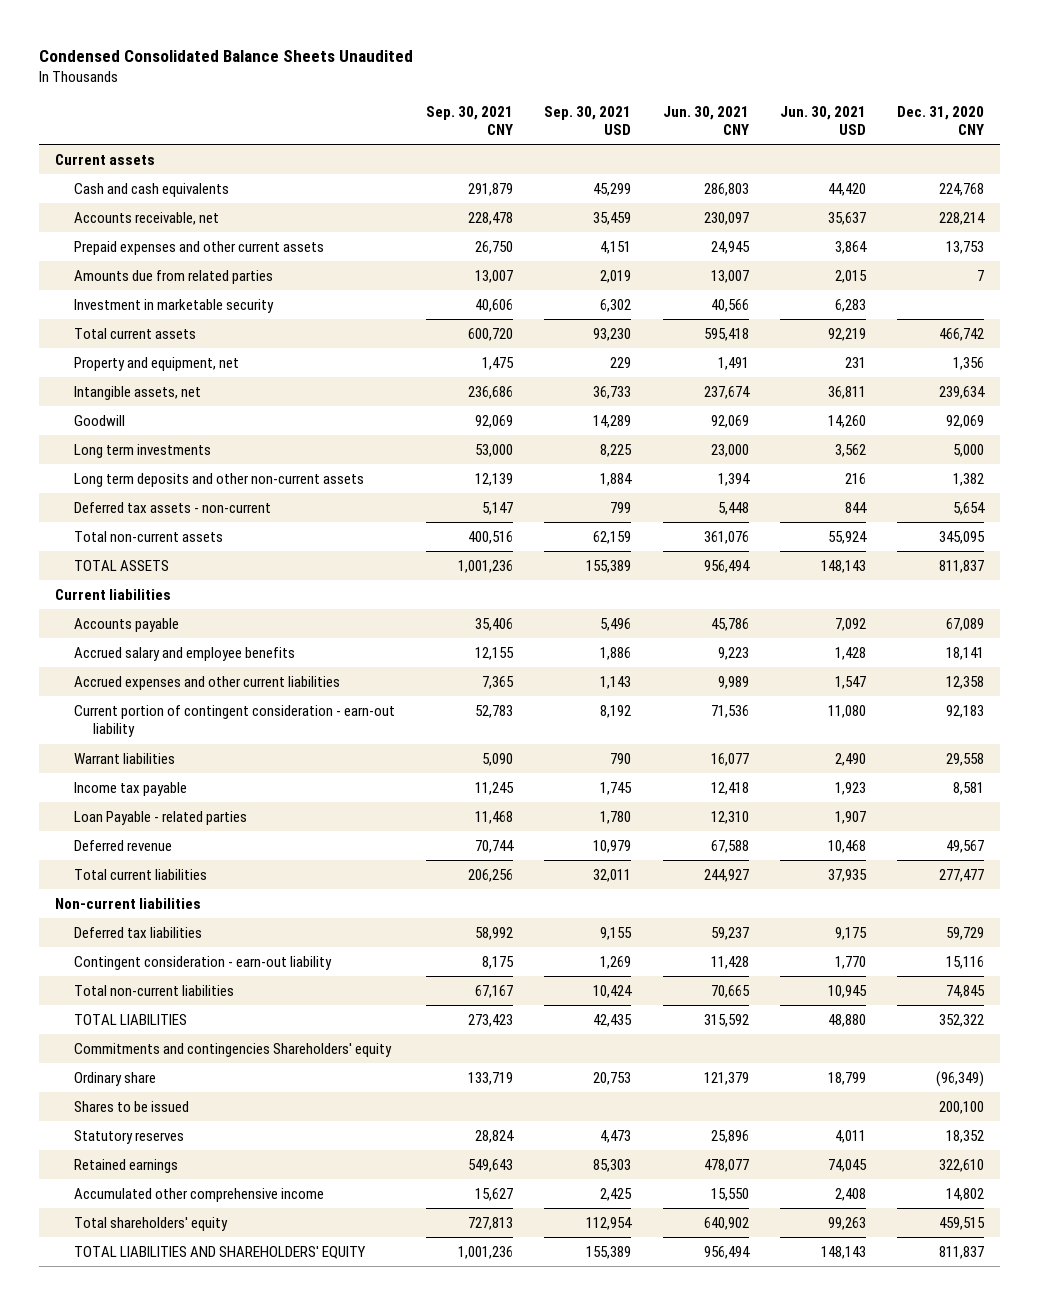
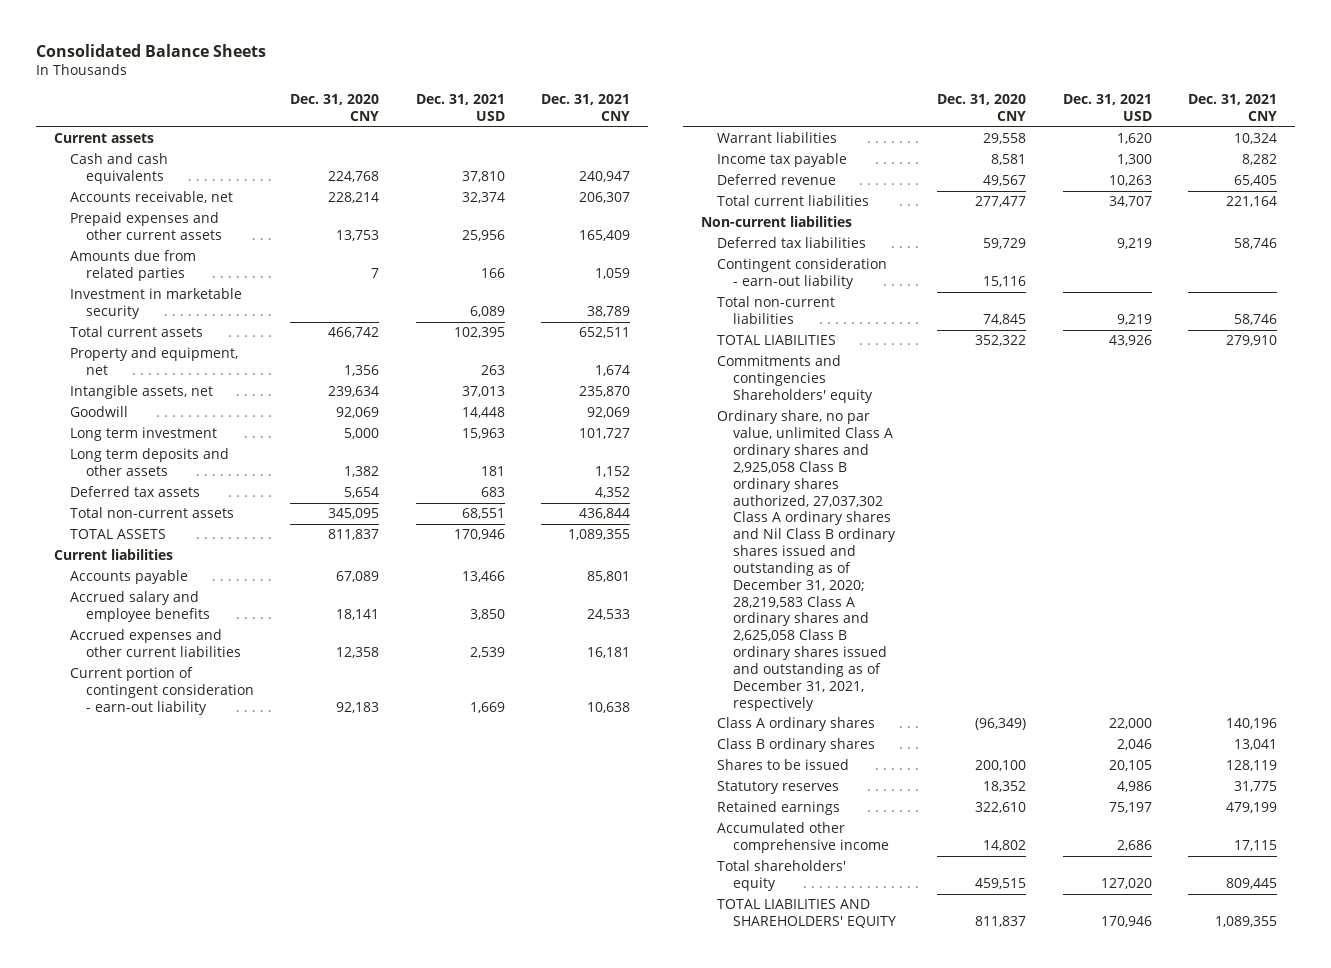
[39,50,414,63] Condensed Consolidated Balance Sheets Unaudited -> [35,43,266,57] Consolidated Balance Sheets
[426,105,514,136] Sep. 30, 2021 CNY -> none
[544,105,632,136] Sep. 30, 2021 USD -> none
[662,105,749,136] Jun. 30, 2021 CNY -> none
[779,105,866,136] Jun. 30, 2021 USD -> none
none -> [415,94,505,122] Dec. 31, 2021 USD
none -> [541,94,631,122] Dec. 31, 2021 CNY
[73,443,211,458] Long term investments -> [69,427,217,442] Long term investment
[73,472,364,487] Long term deposits and other non-current assets -> [69,448,229,477] Long term deposits and other assets
[73,501,271,513] Deferred tax assets - non-current -> [69,486,200,498] Deferred tax assets
[73,810,247,825] Loan Payable - related parties -> none
none -> [716,410,896,711] Ordinary share, no par value, unlimited Class A ordinary shares and 2,925,058 Class B ordinary shares authorized, 27,037,302 Class A ordinary shares and Nil Class B ordinary shares issued and outstanding as of December 31, 2020; 28,219,583 Class A ordinary shares and 2,625,058 Class B ordinary shares issued and outstanding as of December 31, 2021, respectively
[73,1071,156,1086] Ordinary share -> [716,717,875,732] Class A ordinary shares
none -> [716,738,875,753] Class B ordinary shares

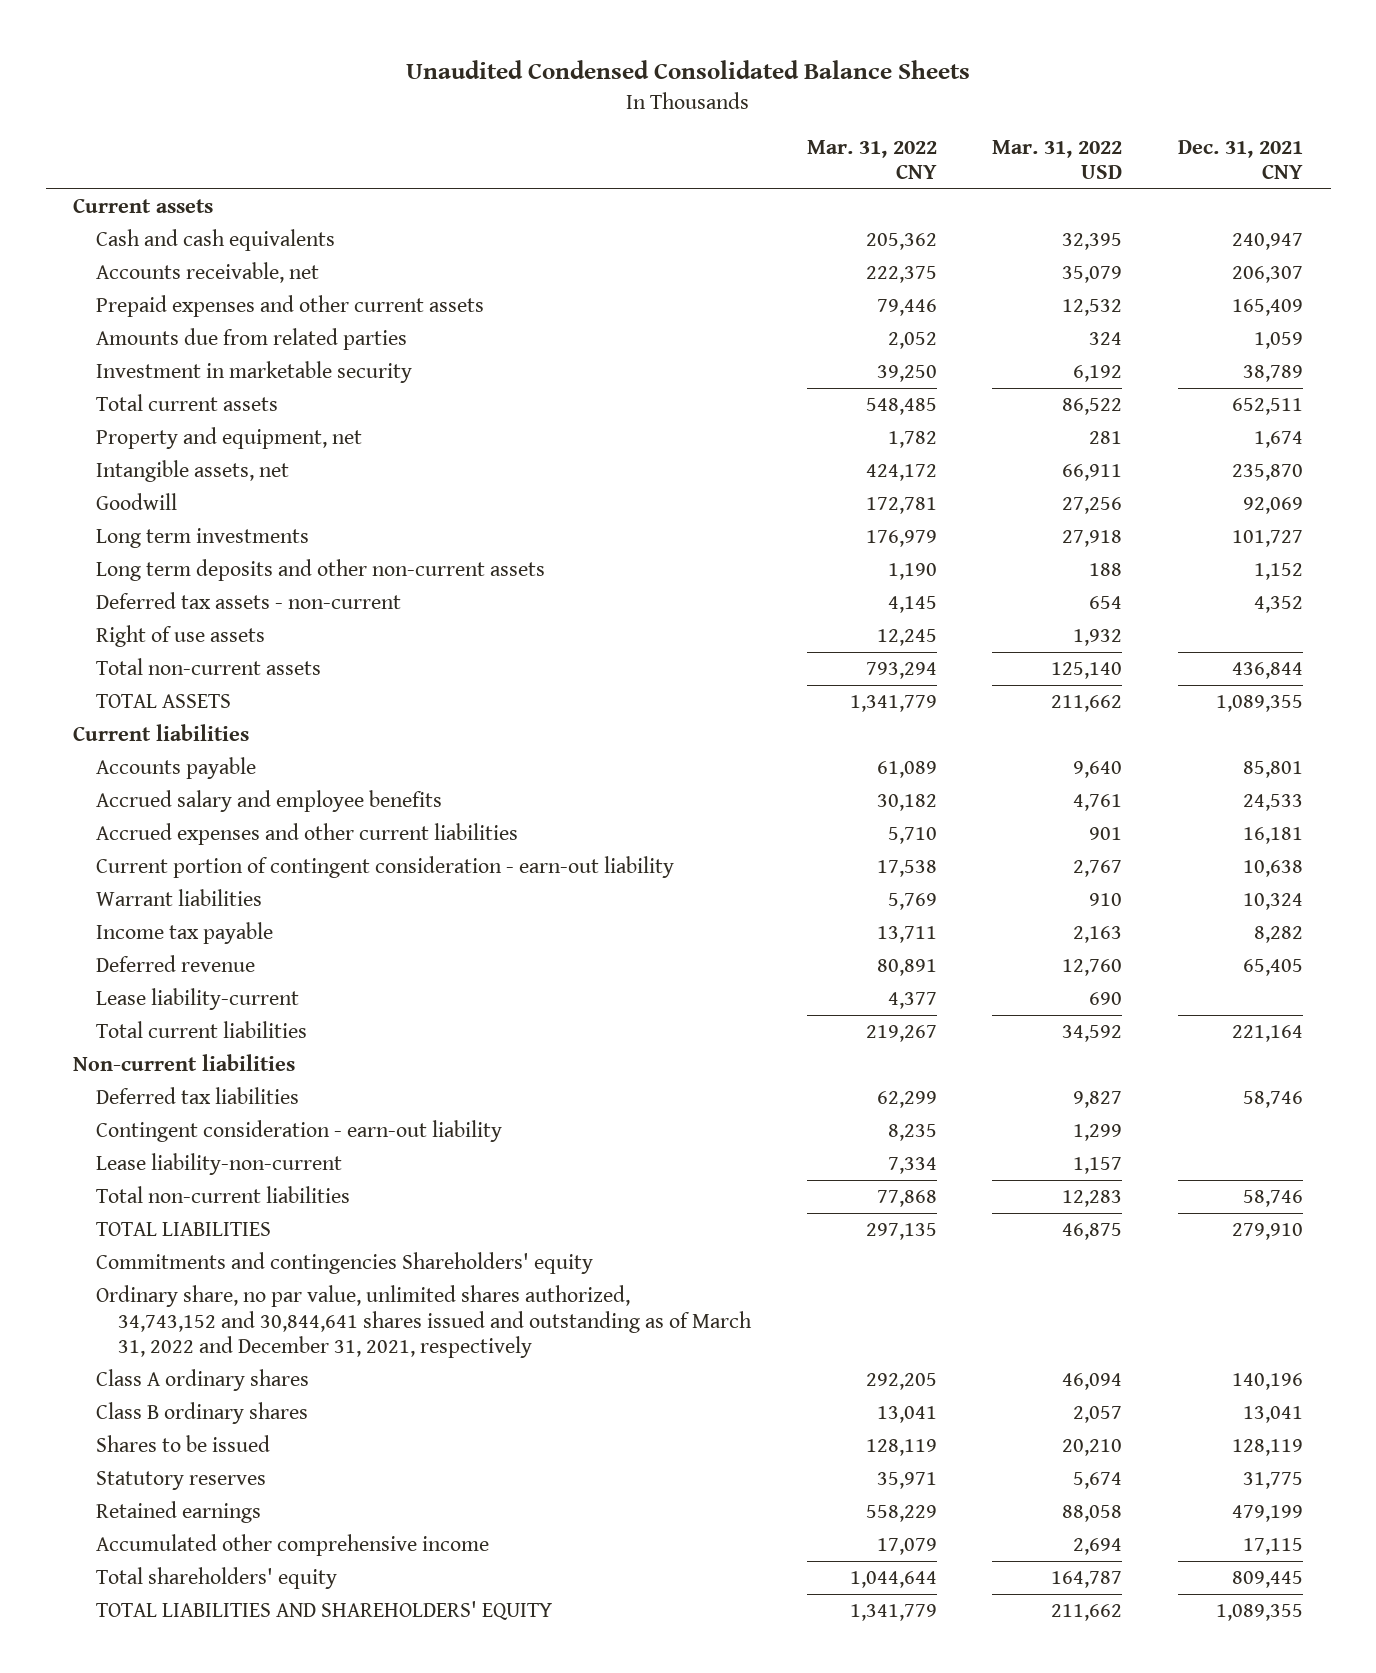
[35,43,266,57] Consolidated Balance Sheets -> [406,60,971,80] Unaudited Condensed Consolidated Balance Sheets
[290,94,380,122] Dec. 31, 2020 CNY -> none
[415,94,505,122] Dec. 31, 2021 USD -> none
none -> [806,139,937,180] Mar. 31, 2022 CNY
none -> [992,139,1123,180] Mar. 31, 2022 USD
[69,427,217,442] Long term investment -> [95,528,309,549] Long term investments
[69,448,229,477] Long term deposits and other assets -> [95,559,545,582] Long term deposits and other non-current assets
[69,486,200,498] Deferred tax assets -> [95,592,401,610] Deferred tax assets - non-current
none -> [95,625,265,648] Right of use assets
none -> [95,988,299,1011] Lease liability-current
none -> [95,1153,342,1176] Lease liability-non-current
[716,410,896,711] Ordinary share, no par value, unlimited Class A ordinary shares and 2,925,058 Class B ordinary shares authorized, 27,037,302 Class A ordinary shares and Nil Class B ordinary shares issued and outstanding as of December 31, 2020; 28,219,583 Class A ordinary shares and 2,625,058 Class B ordinary shares issued and outstanding as of December 31, 2021, respectively -> none
none -> [95,1285,752,1358] Ordinary share, no par value, unlimited shares authorized, 34,743,152 and 30,844,641 shares issued and outstanding as of March 31, 2022 and December 31, 2021, respectively

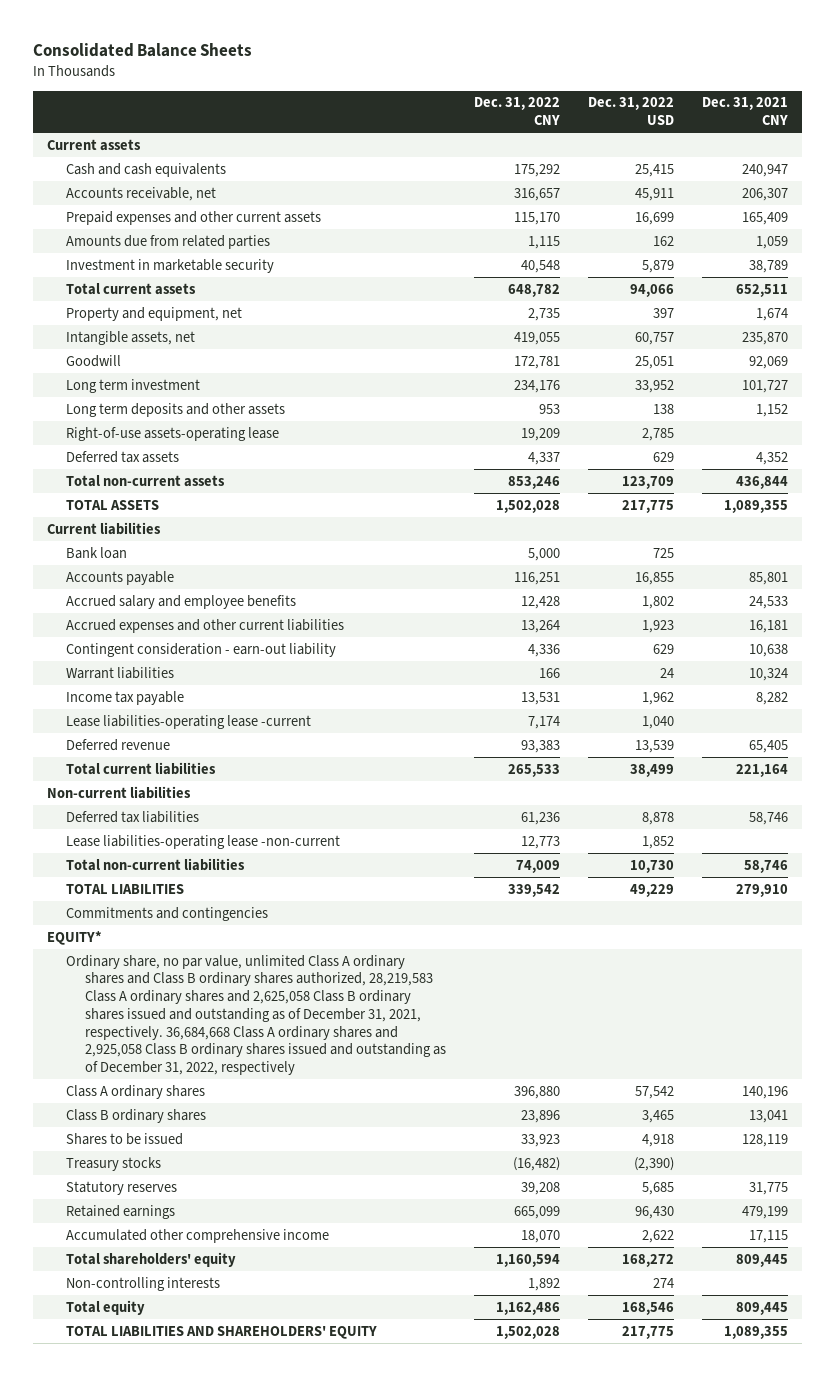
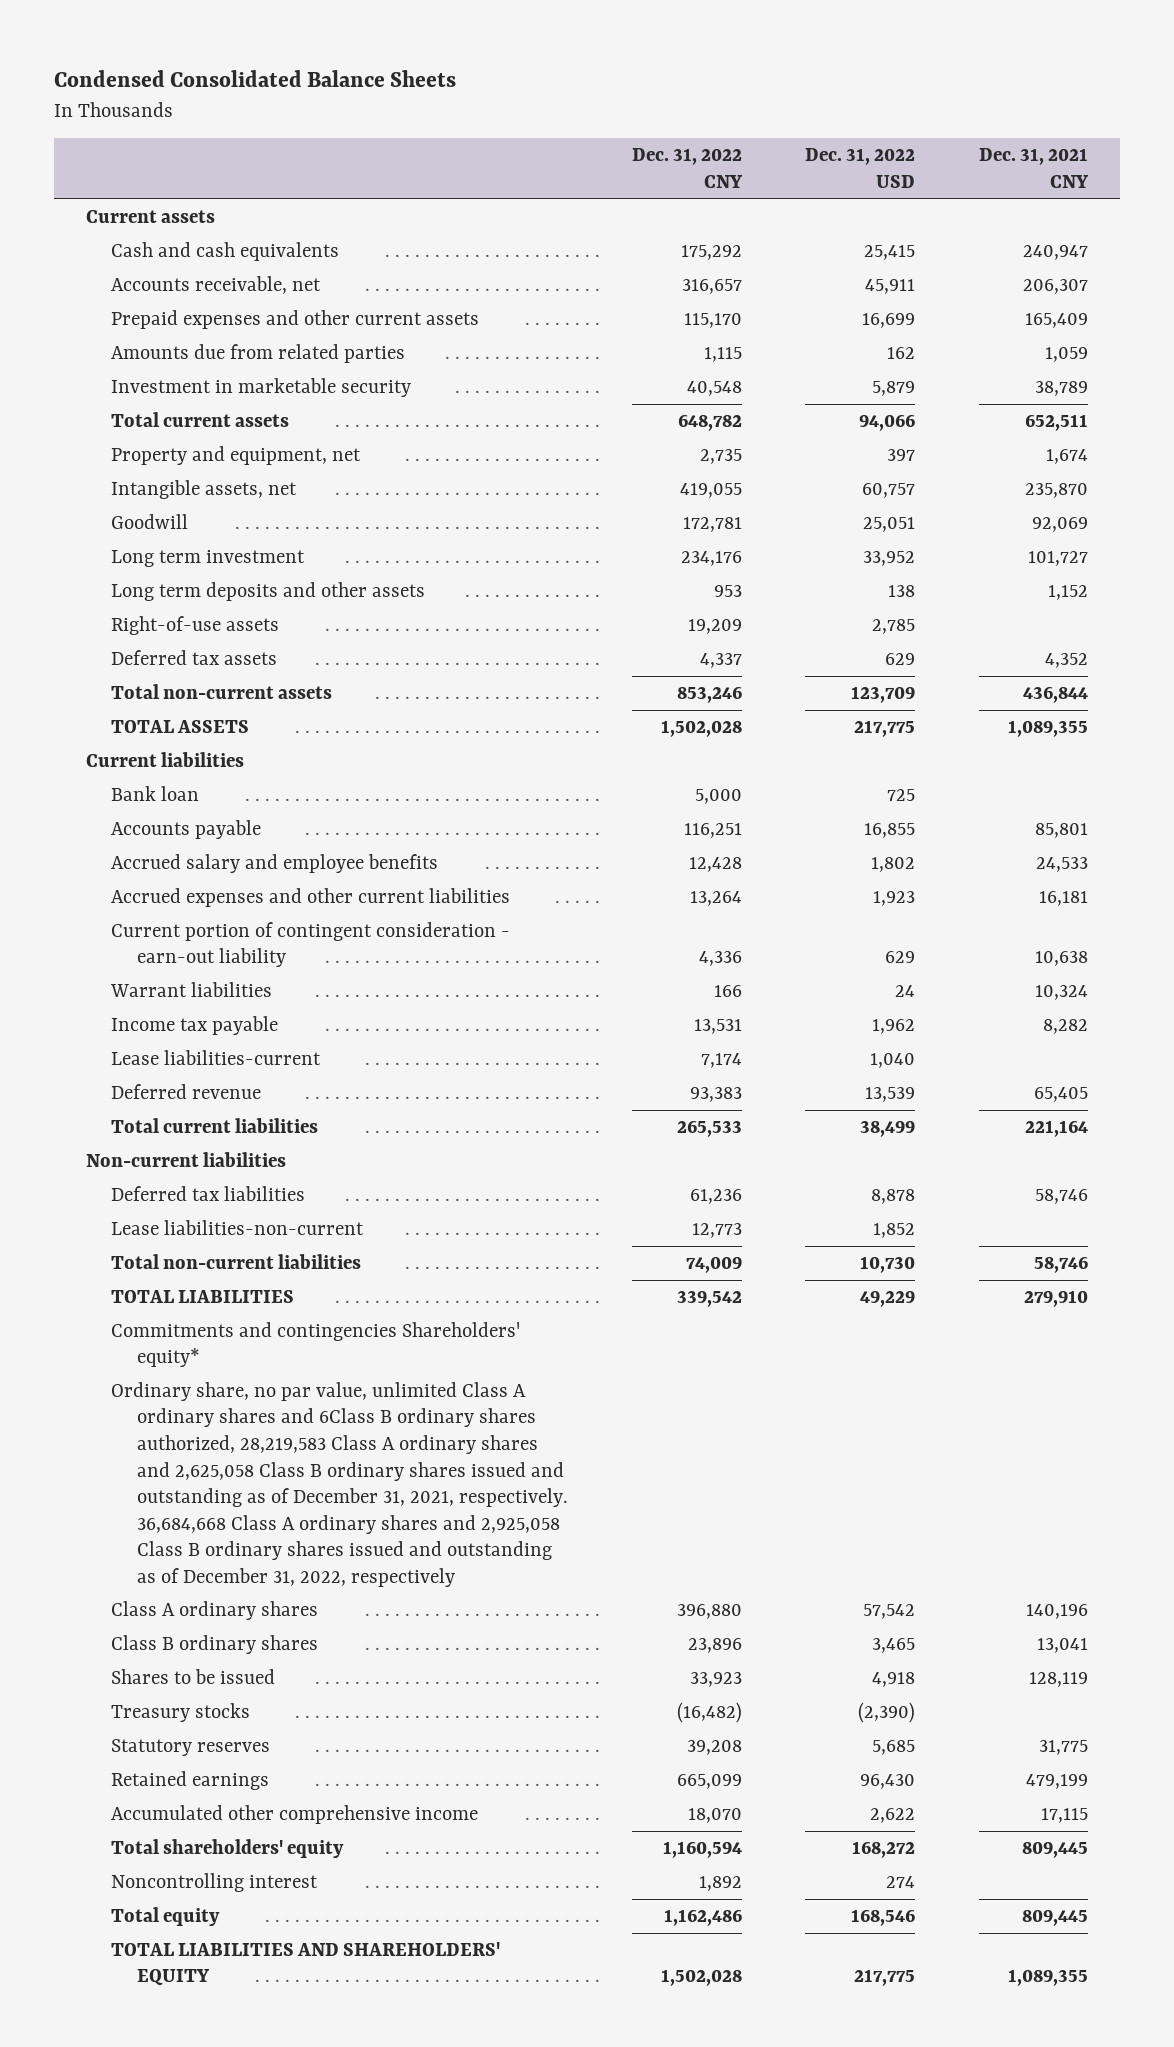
[33,43,253,58] Consolidated Balance Sheets -> [53,70,456,88] Condensed Consolidated Balance Sheets
[66,426,280,441] Right-of-use assets-operating lease -> [111,615,280,635] Right-of-use assets
[66,642,337,657] Contingent consideration - earn-out liability -> [111,921,511,968] Current portion of contingent consideration - earn-out liability
[66,714,312,729] Lease liabilities-operating lease -current -> [111,1049,322,1065] Lease liabilities-current
[66,834,341,849] Lease liabilities-operating lease -non-current -> [111,1219,365,1235] Lease liabilities-non-current
[47,930,103,945] EQUITY* -> none
[66,906,269,921] Commitments and contingencies -> [111,1321,521,1368] Commitments and contingencies Shareholders' equity*
[66,954,447,1076] Ordinary share, no par value, unlimited Class A ordinary shares and Class B ordinary shares authorized, 28,219,583 Class A ordinary shares and 2,625,058 Class B ordinary shares issued and outstanding as of December 31, 2021, respectively. 36,684,668 Class A ordinary shares and 2,925,058 Class B ordinary shares issued and outstanding as of December 31, 2022, respectively -> [111,1381,568,1587] Ordinary share, no par value, unlimited Class A ordinary shares and 6Class B ordinary shares authorized, 28,219,583 Class A ordinary shares and 2,625,058 Class B ordinary shares issued and outstanding as of December 31, 2021, respectively. 36,684,668 Class A ordinary shares and 2,925,058 Class B ordinary shares issued and outstanding as of December 31, 2022, respectively
[66,1276,221,1291] Non-controlling interests -> [111,1872,319,1892] Noncontrolling interest

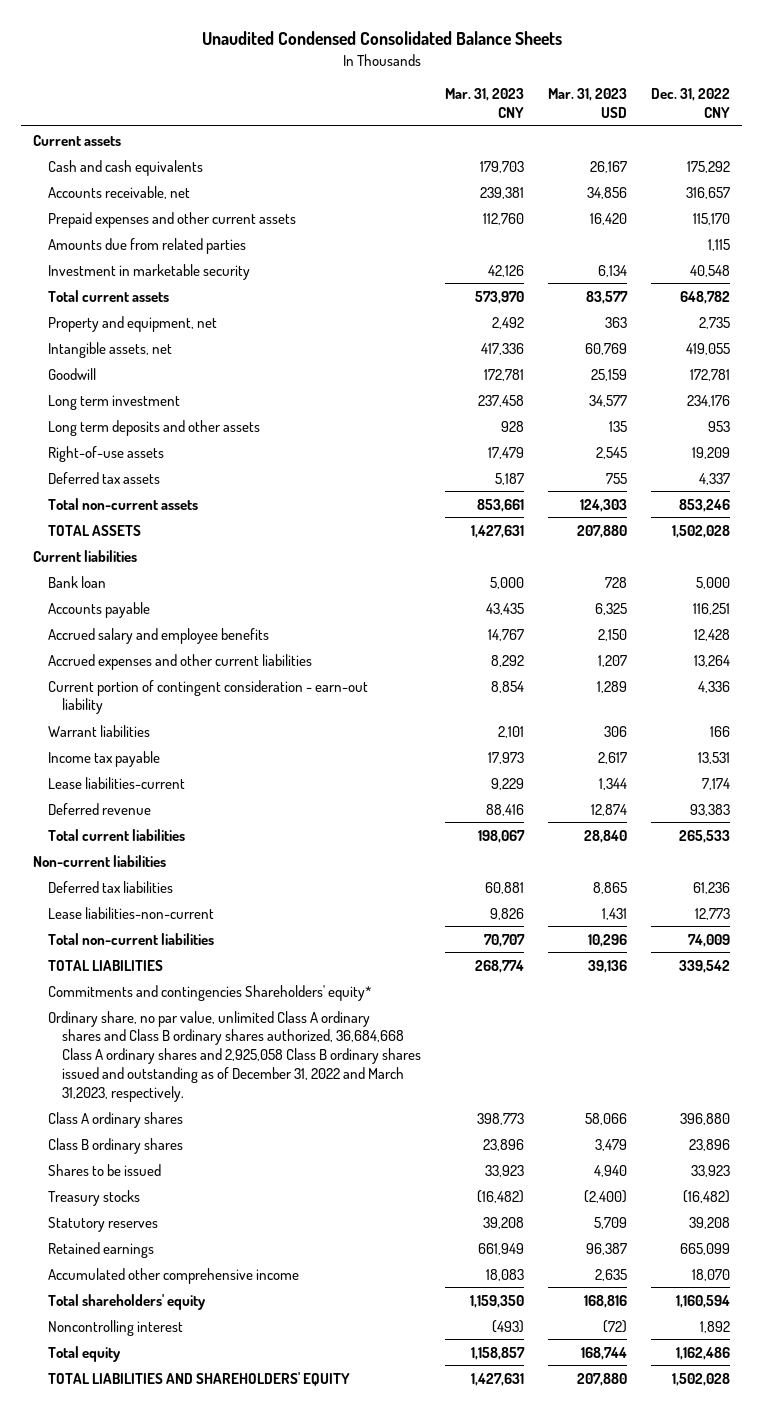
[53,70,456,88] Condensed Consolidated Balance Sheets -> [201,31,562,46] Unaudited Condensed Consolidated Balance Sheets
[805,148,916,188] Dec. 31, 2022 USD -> none
[979,148,1090,188] Dec. 31, 2021 CNY -> none
none -> [445,88,525,119] Mar. 31, 2023 CNY
none -> [548,88,628,119] Mar. 31, 2023 USD
[111,1381,568,1587] Ordinary share, no par value, unlimited Class A ordinary shares and 6Class B ordinary shares authorized, 28,219,583 Class A ordinary shares and 2,625,058 Class B ordinary shares issued and outstanding as of December 31, 2021, respectively. 36,684,668 Class A ordinary shares and 2,925,058 Class B ordinary shares issued and outstanding as of December 31, 2022, respectively -> [47,1010,422,1102] Ordinary share, no par value, unlimited Class A ordinary shares and Class B ordinary shares authorized, 36,684,668 Class A ordinary shares and 2,925,058 Class B ordinary shares issued and outstanding as of December 31, 2022 and March 31,2023, respectively.

